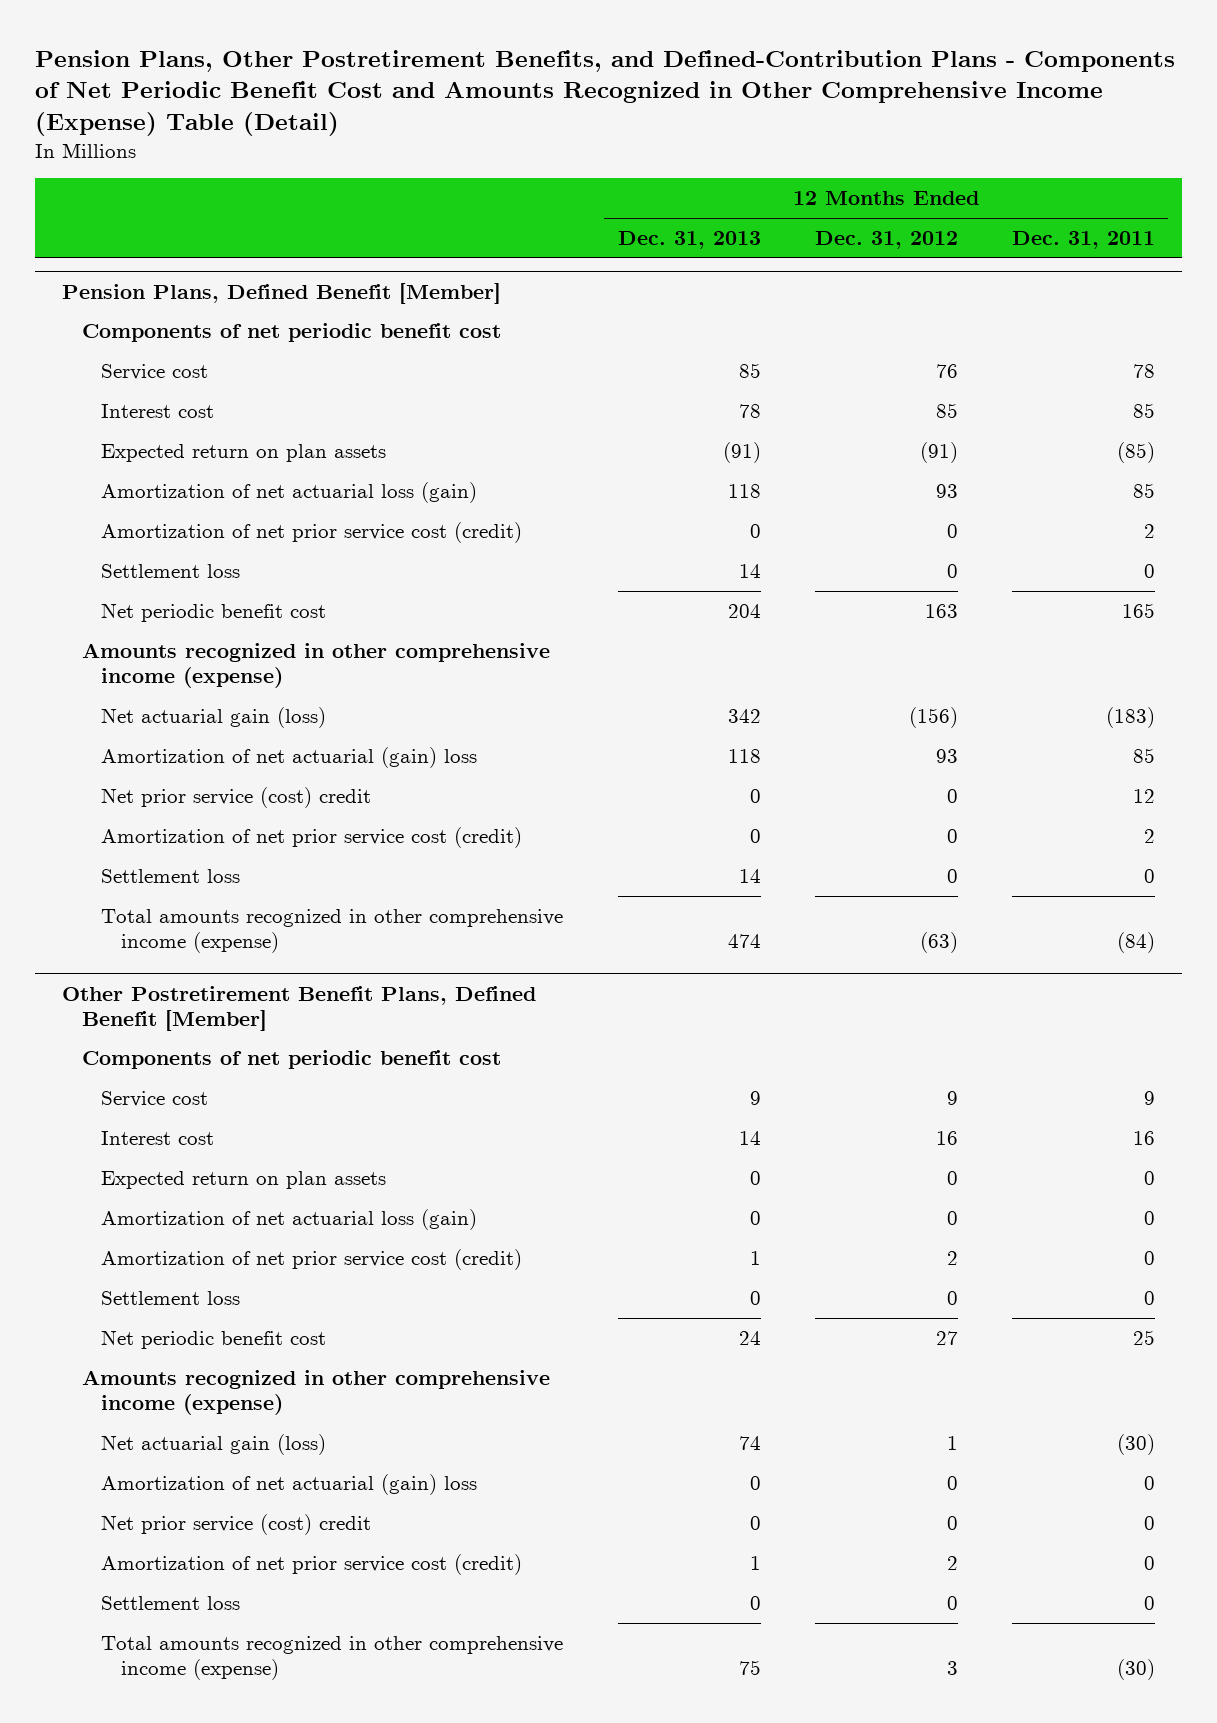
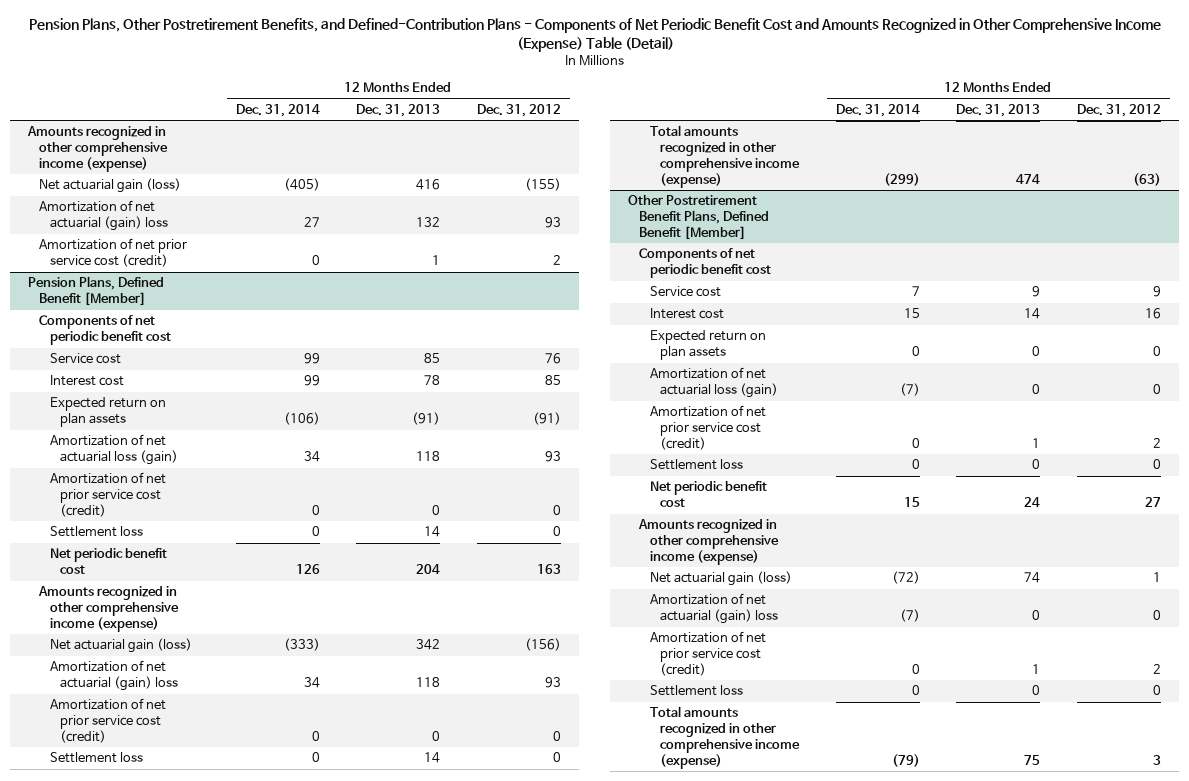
[1011,231,1155,250] Dec. 31, 2011 -> none
none -> [235,103,320,117] Dec. 31, 2014
none -> [27,126,168,173] Amounts recognized in other comprehensive income (expense)
none -> [38,178,181,194] Net actuarial gain (loss)
none -> [38,200,168,232] Amortization of net actuarial (gain) loss
none -> [38,238,187,268] Amortization of net prior service cost (credit)
[101,787,372,809] Net prior service (cost) credit -> none
[101,1514,372,1536] Net prior service (cost) credit -> none

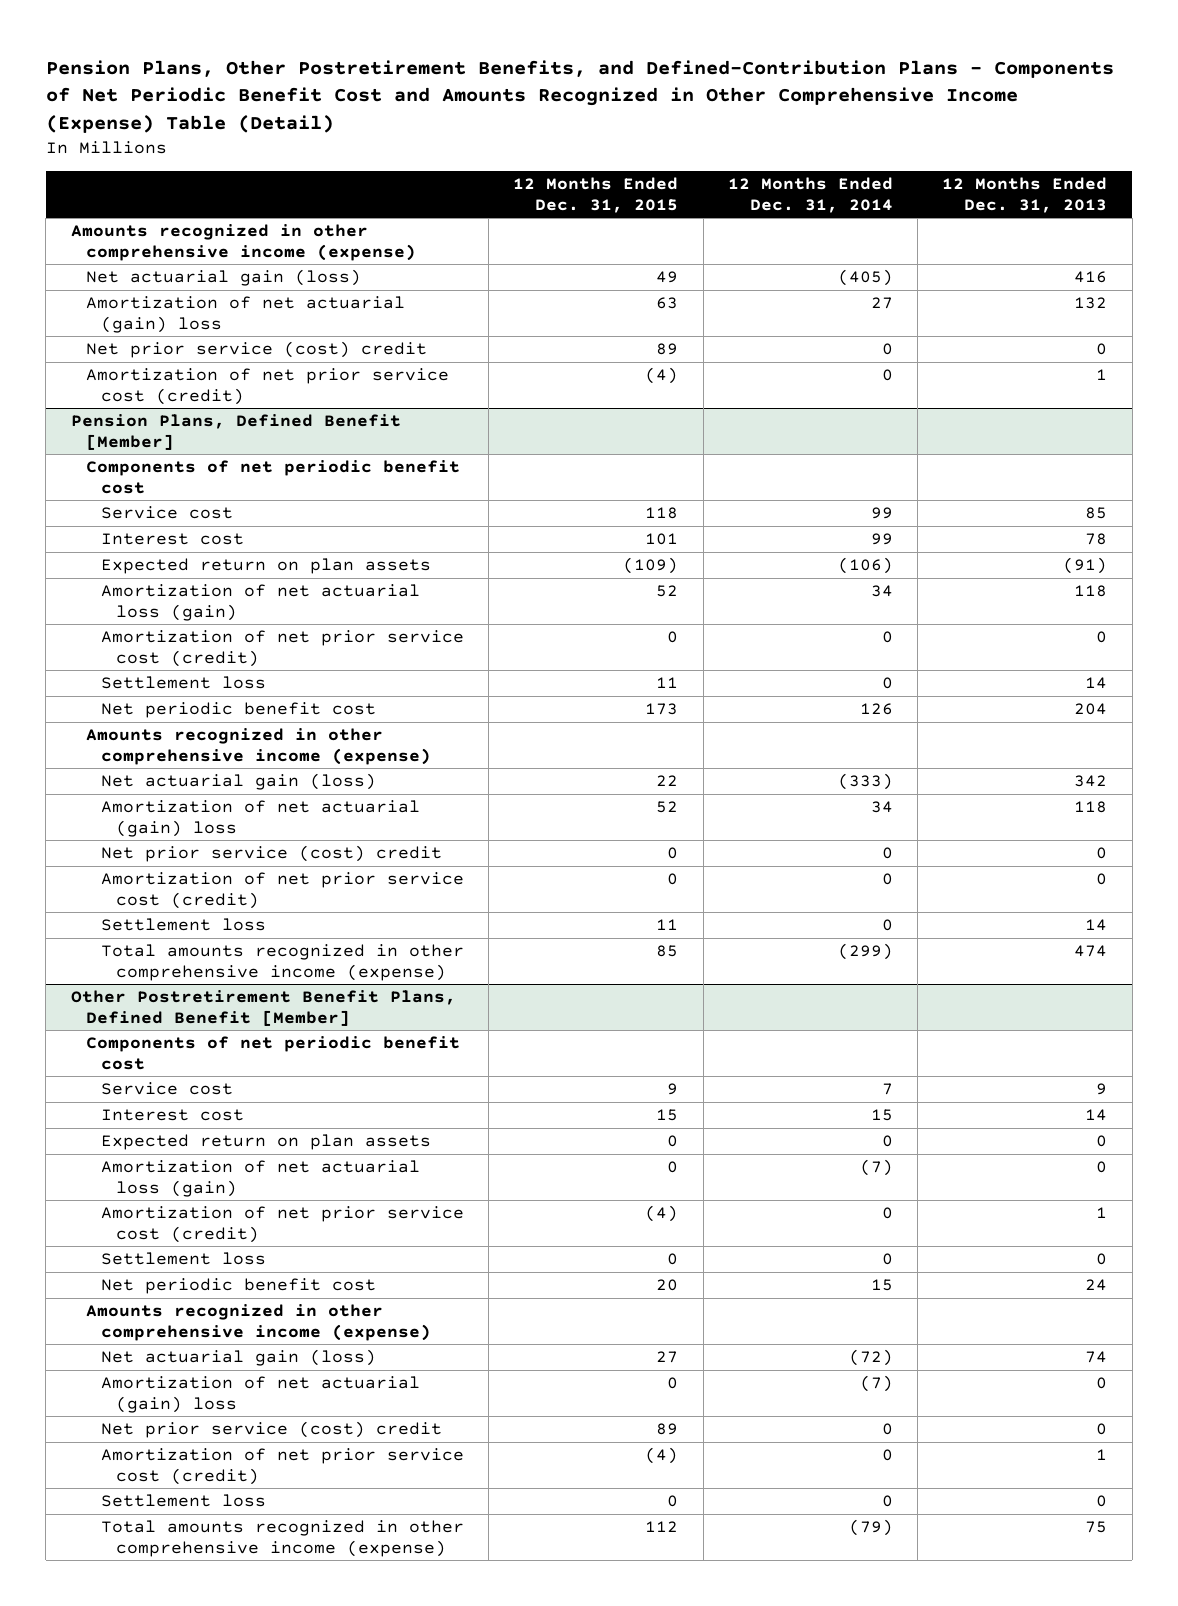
[476,103,561,117] Dec. 31, 2012 -> none
none -> [513,177,679,213] 12 Months Ended Dec. 31, 2015
none -> [85,341,427,359] Net prior service (cost) credit
none -> [100,845,442,863] Net prior service (cost) credit
none -> [100,1421,442,1439] Net prior service (cost) credit

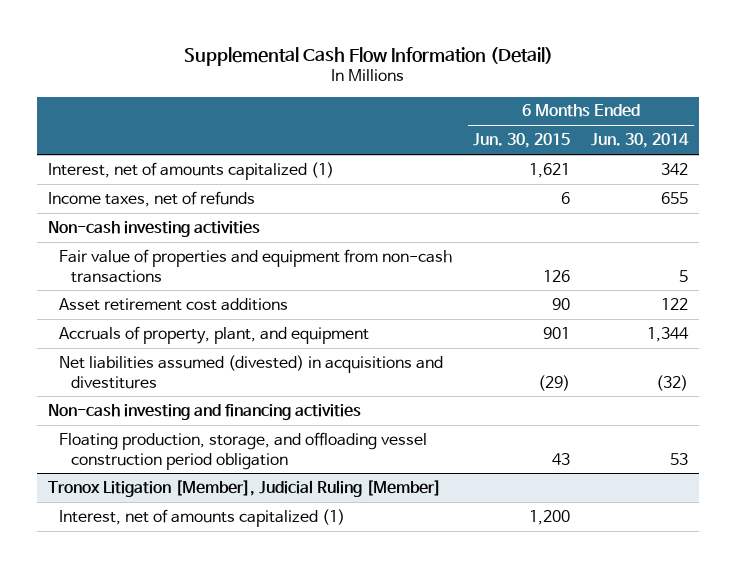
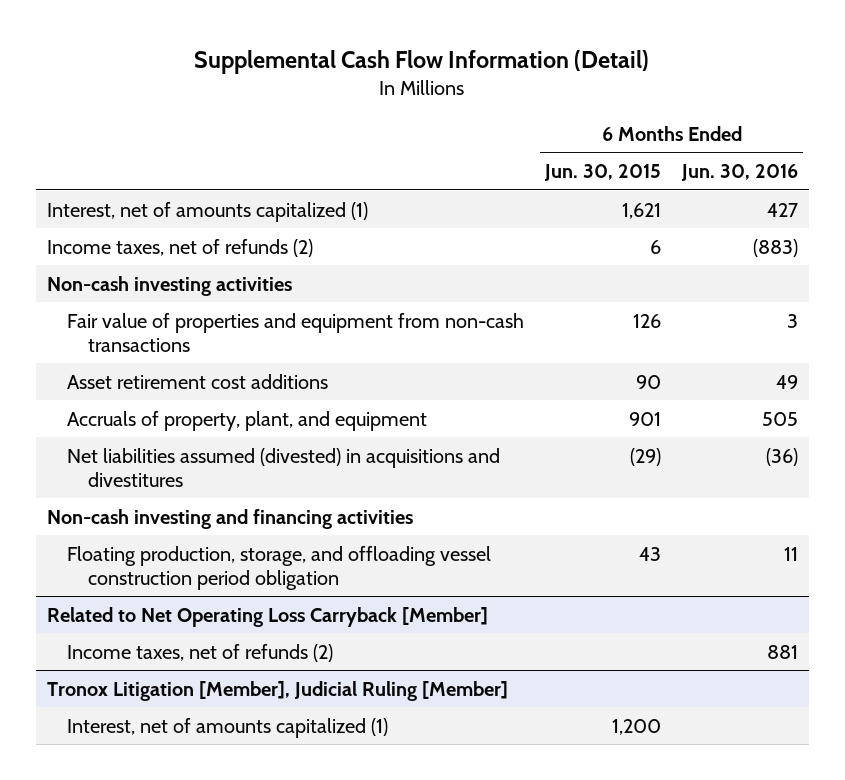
[591,133,690,149] Jun. 30, 2014 -> none
none -> [681,164,799,182] Jun. 30, 2016
[47,190,255,207] Income taxes, net of refunds -> [46,238,313,257] Income taxes, net of refunds (2)
none -> [46,606,488,627] Related to Net Operating Loss Carryback [Member]
none -> [67,643,334,662] Income taxes, net of refunds (2)

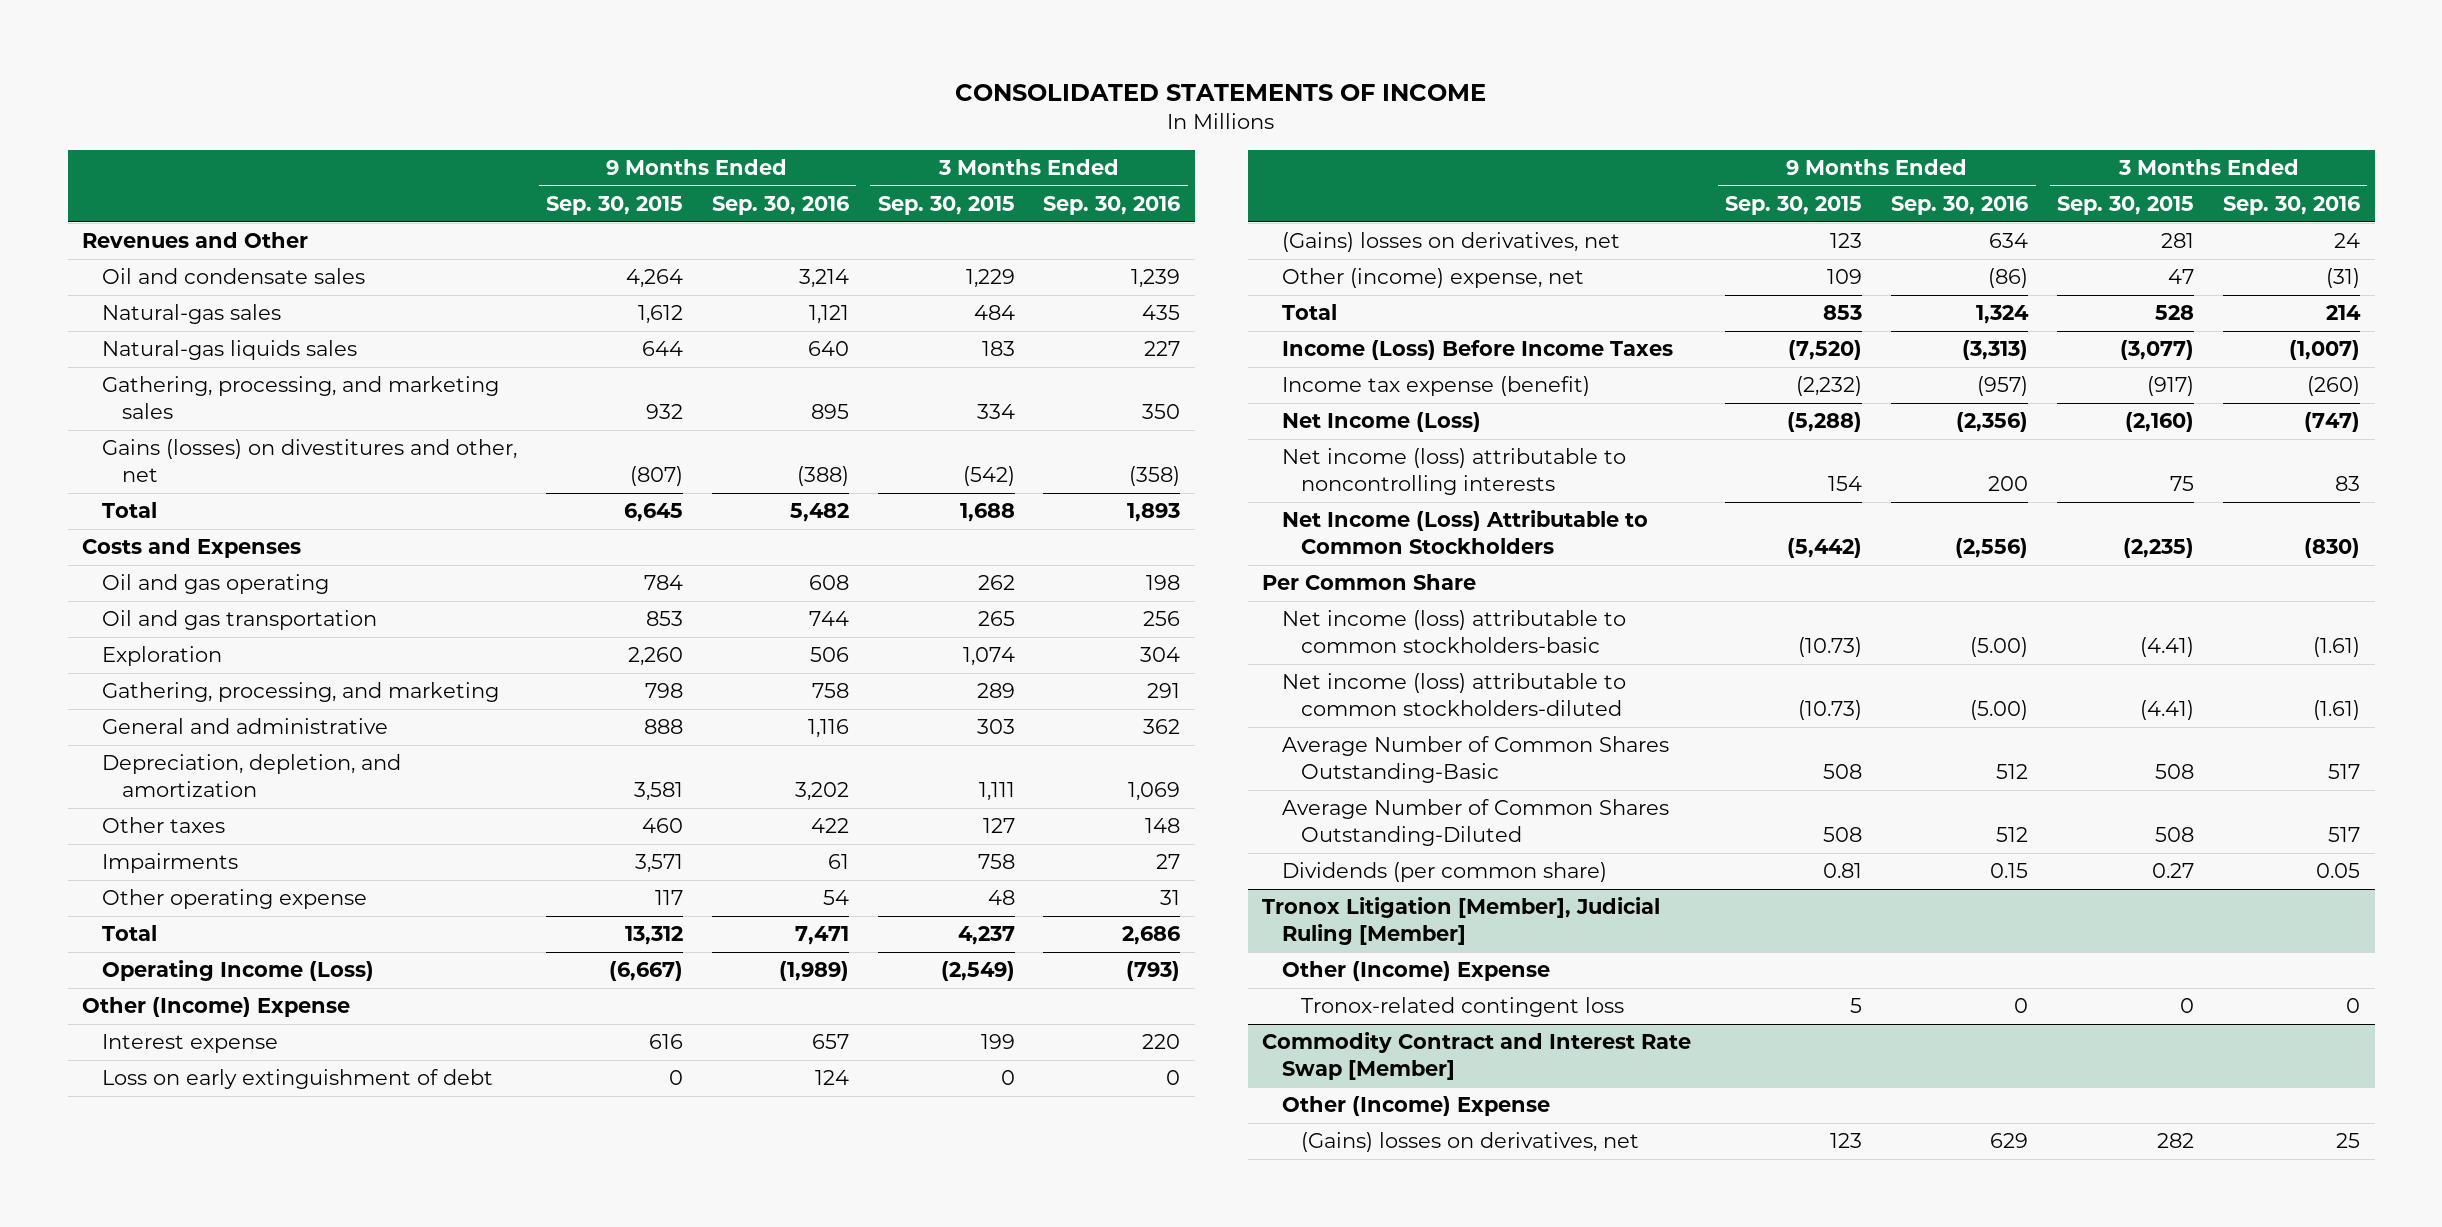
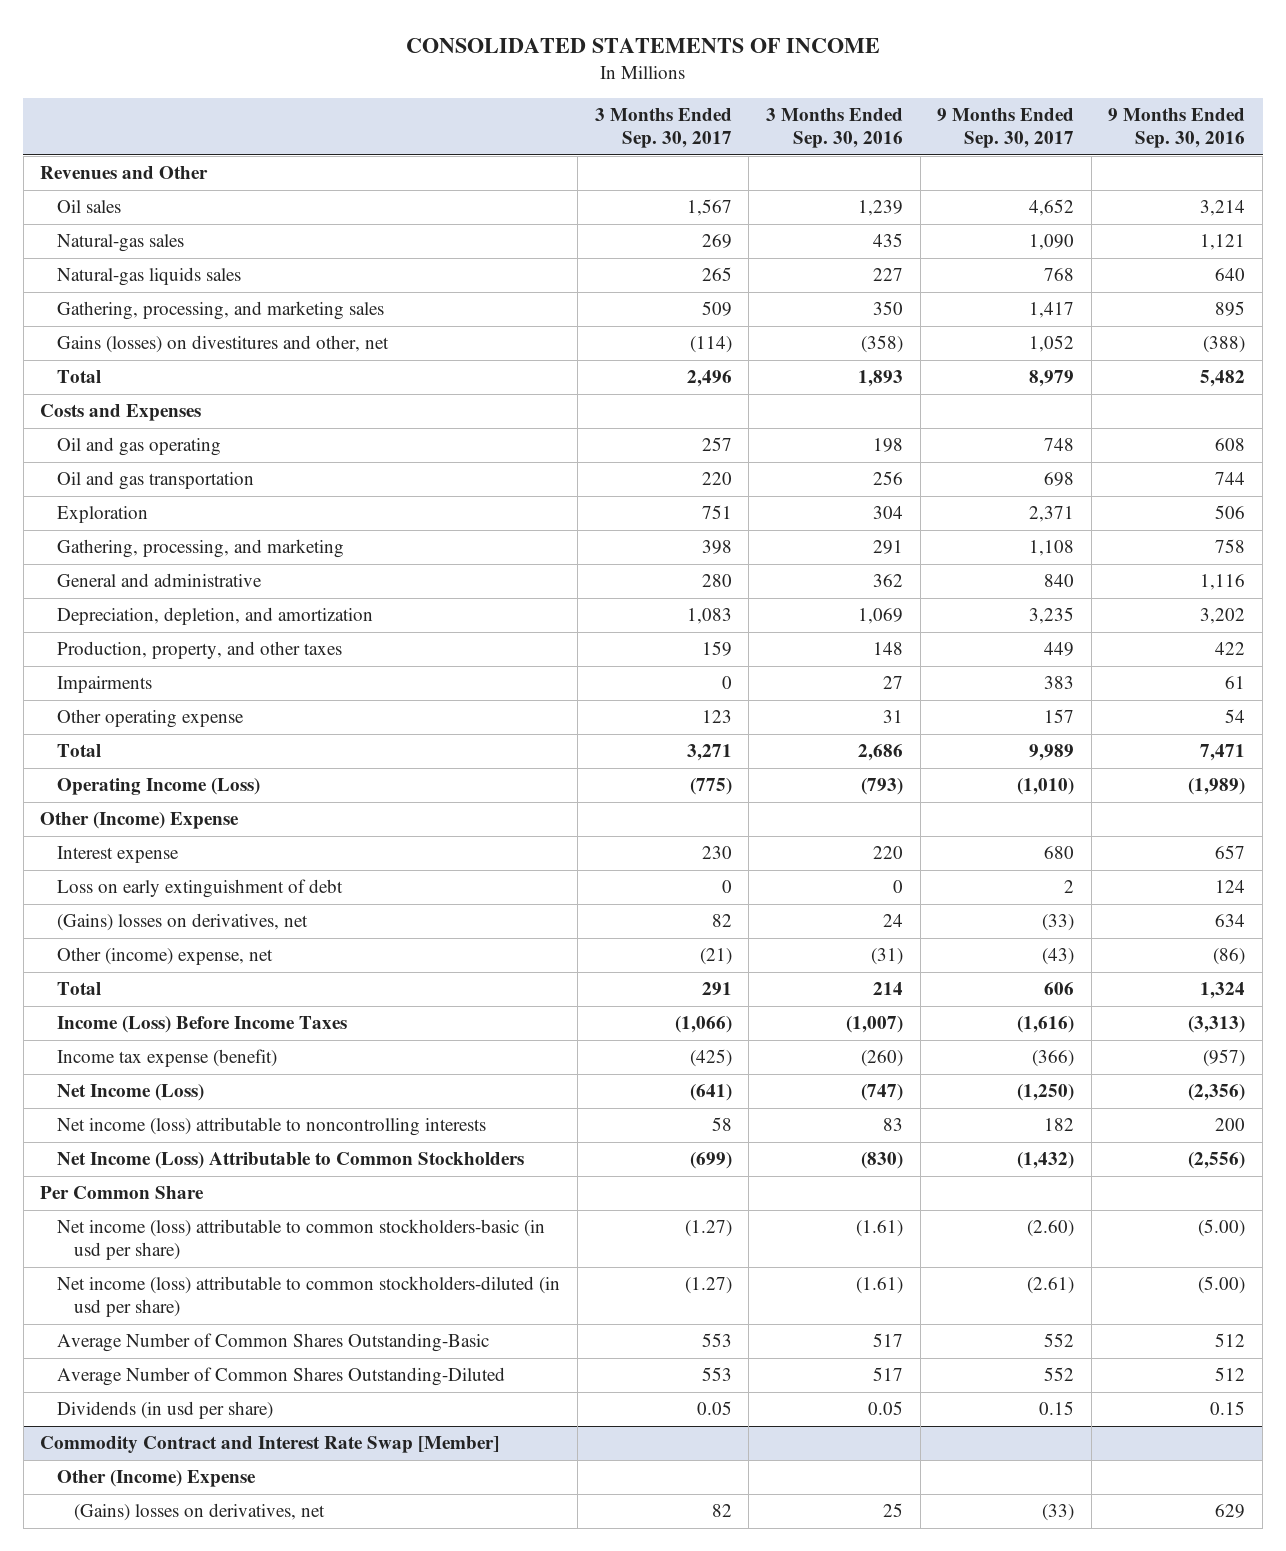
[545,196,683,216] Sep. 30, 2015 -> none
[877,196,1015,216] Sep. 30, 2015 -> none
none -> [594,107,732,149] 3 Months Ended Sep. 30, 2017
none -> [937,107,1075,149] 9 Months Ended Sep. 30, 2017
[101,268,365,285] Oil and condensate sales -> [57,200,122,214] Oil sales
[101,817,225,834] Other taxes -> [57,641,343,660] Production, property, and other taxes
[1281,610,1626,654] Net income (loss) attributable to common stockholders-basic -> [57,1219,546,1261] Net income (loss) attributable to common stockholders-basic (in usd per share)
[1281,673,1626,717] Net income (loss) attributable to common stockholders-diluted -> [57,1276,561,1318] Net income (loss) attributable to common stockholders-diluted (in usd per share)
[1261,897,1660,946] Tronox Litigation [Member], Judicial Ruling [Member] -> none
[1281,961,1550,982] Other (Income) Expense -> none
[1301,997,1625,1018] Tronox-related contingent loss -> none
[1281,862,1607,883] Dividends (per common share) -> [57,1401,274,1420] Dividends (in usd per share)

